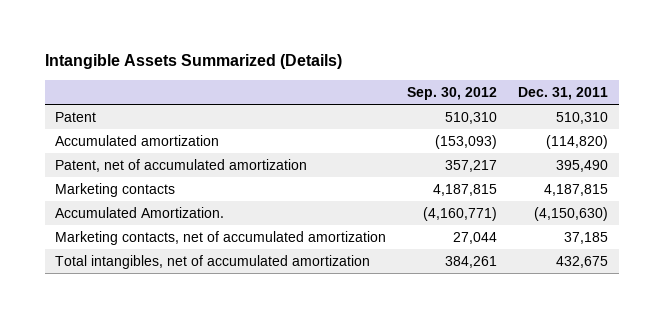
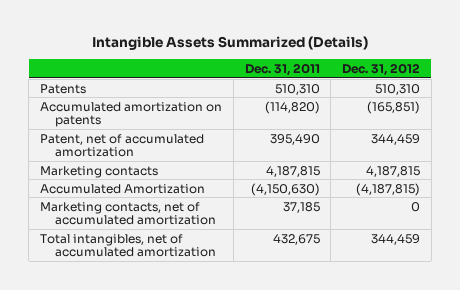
[407,86,498,100] Sep. 30, 2012 -> none
none -> [342,62,421,76] Dec. 31, 2012
[55,111,97,122] Patent -> [40,83,87,94] Patents
[55,134,220,146] Accumulated amortization -> [40,101,223,128] Accumulated amortization on patents
[55,206,225,218] Accumulated Amortization. -> [40,183,206,194] Accumulated Amortization

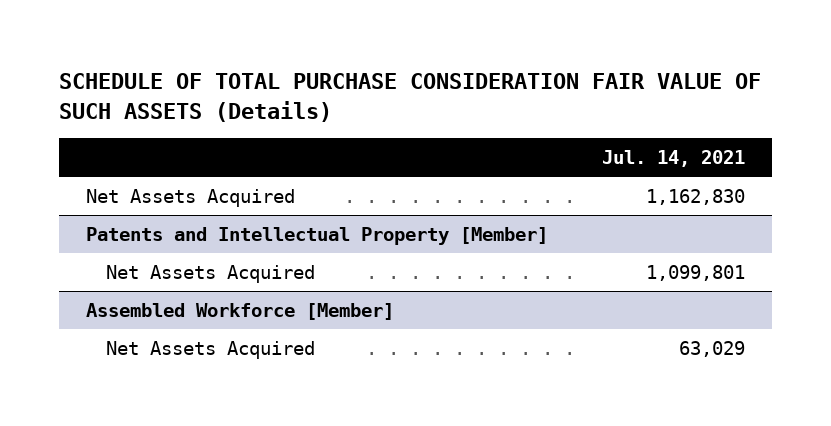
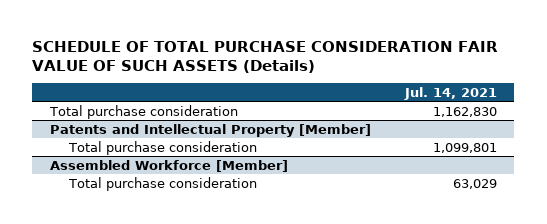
[86,189,296,208] Net Assets Acquired -> [48,104,238,119] Total purchase consideration
[106,265,316,284] Net Assets Acquired -> [68,140,258,155] Total purchase consideration
[106,341,316,360] Net Assets Acquired -> [68,176,258,191] Total purchase consideration

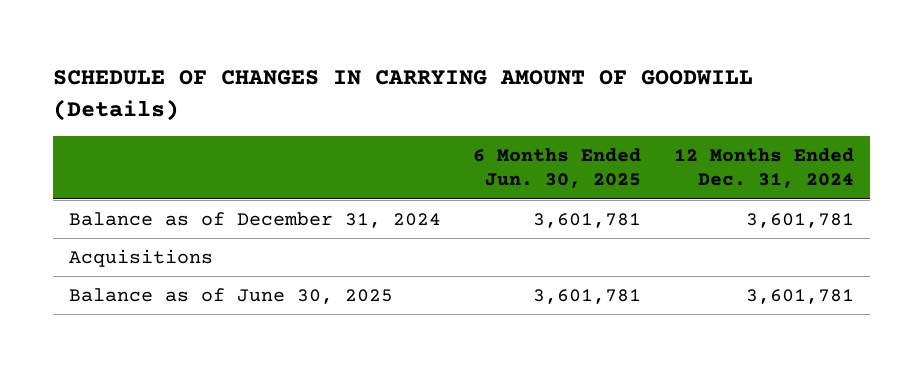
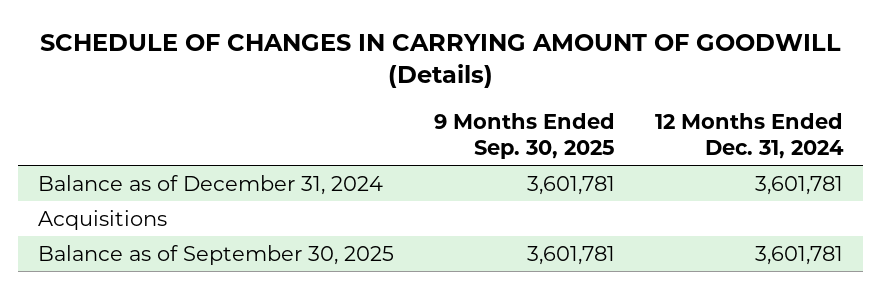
[473,147,642,189] 6 Months Ended Jun. 30, 2025 -> none
none -> [434,113,616,159] 9 Months Ended Sep. 30, 2025
[68,288,393,305] Balance as of June 30, 2025 -> [38,245,395,266] Balance as of September 30, 2025

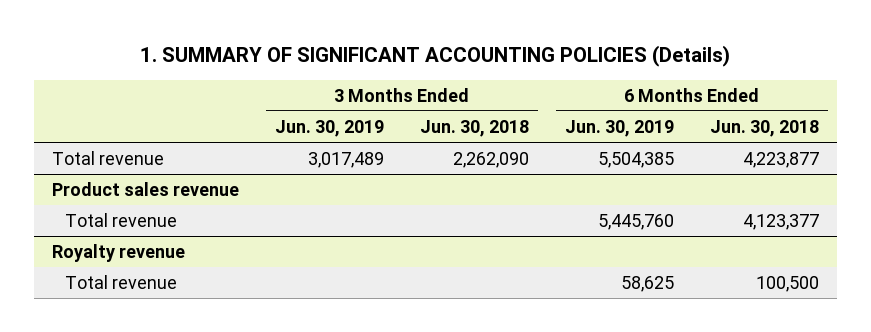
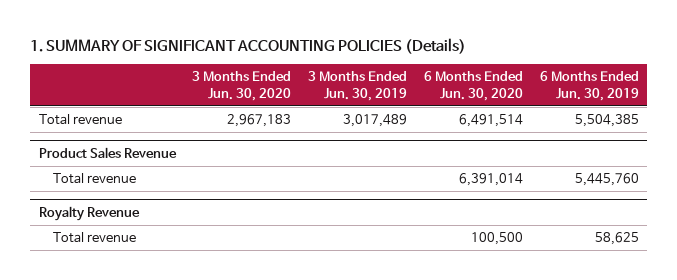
[419,119,529,137] Jun. 30, 2018 -> none
[710,119,820,137] Jun. 30, 2018 -> none
none -> [192,71,292,101] 3 Months Ended Jun. 30, 2020
none -> [423,71,523,101] 6 Months Ended Jun. 30, 2020
[51,182,239,197] Product sales revenue -> [38,146,177,158] Product Sales Revenue
[51,244,185,263] Royalty revenue -> [38,205,140,221] Royalty Revenue

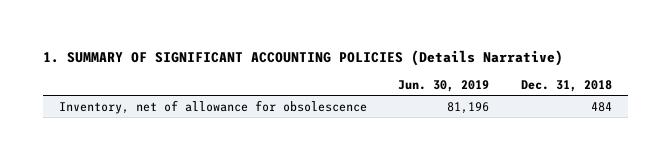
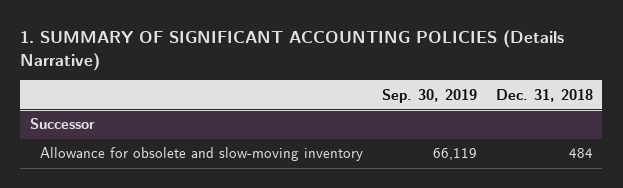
[398,80,490,93] Jun. 30, 2019 -> none
none -> [382,88,478,103] Sep. 30, 2019
none -> [29,118,95,130] Successor
[58,99,367,114] Inventory, net of allowance for obsolescence -> [40,147,364,162] Allowance for obsolete and slow-moving inventory

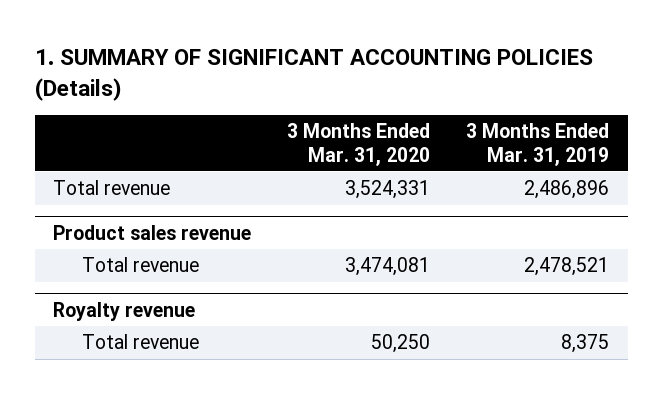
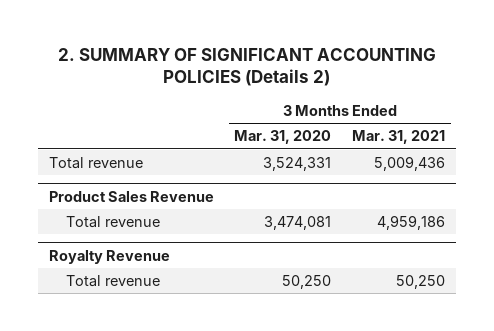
[34,49,593,101] 1. SUMMARY OF SIGNIFICANT ACCOUNTING POLICIES (Details) -> [57,47,436,87] 2. SUMMARY OF SIGNIFICANT ACCOUNTING POLICIES (Details 2)
[466,123,610,166] 3 Months Ended Mar. 31, 2019 -> none
none -> [352,130,446,145] Mar. 31, 2021
[52,224,251,240] Product sales revenue -> [48,190,214,202] Product Sales Revenue
[52,301,195,321] Royalty revenue -> [48,249,170,264] Royalty Revenue

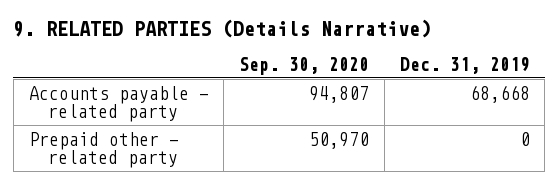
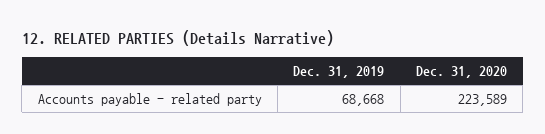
[13,18,432,38] 9. RELATED PARTIES (Details Narrative) -> [21,30,334,47] 12. RELATED PARTIES (Details Narrative)
[239,56,370,75] Sep. 30, 2020 -> none
none -> [415,66,507,79] Dec. 31, 2020
[28,131,179,168] Prepaid other - related party -> none

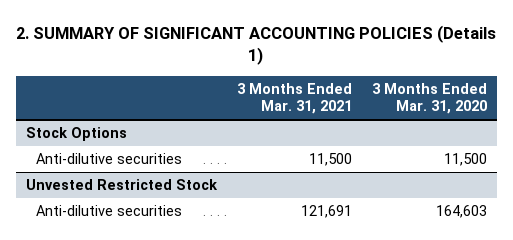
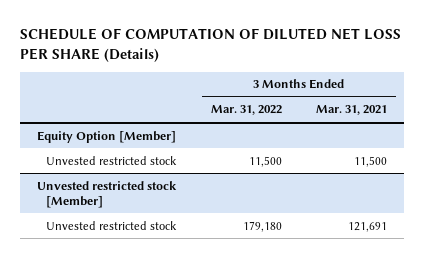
[16,24,497,66] 2. SUMMARY OF SIGNIFICANT ACCOUNTING POLICIES (Details 1) -> [19,28,401,62] SCHEDULE OF COMPUTATION OF DILUTED NET LOSS PER SHARE (Details)
[371,83,487,114] 3 Months Ended Mar. 31, 2020 -> none
none -> [210,105,282,116] Mar. 31, 2022
[26,127,128,142] Stock Options -> [36,130,176,143] Equity Option [Member]
[36,153,183,165] Anti-dilutive securities -> [45,155,177,165] Unvested restricted stock
[26,179,219,191] Unvested Restricted Stock -> [36,180,177,208] Unvested restricted stock [Member]
[36,205,183,217] Anti-dilutive securities -> [45,220,177,230] Unvested restricted stock

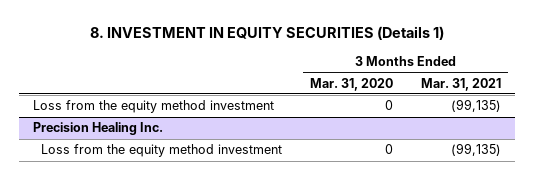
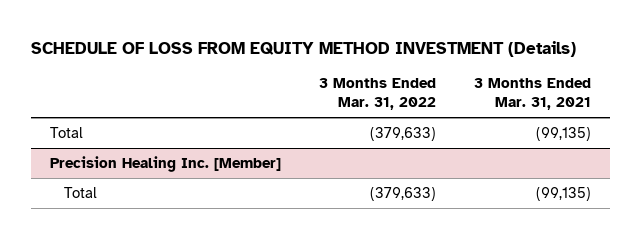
[90,26,445,41] 8. INVESTMENT IN EQUITY SECURITIES (Details 1) -> [30,40,576,57] SCHEDULE OF LOSS FROM EQUITY METHOD INVESTMENT (Details)
[310,77,394,91] Mar. 31, 2020 -> none
none -> [319,78,437,111] 3 Months Ended Mar. 31, 2022
[32,100,274,114] Loss from the equity method investment -> [49,126,83,138] Total
[32,122,163,136] Precision Healing Inc. -> [49,155,281,172] Precision Healing Inc. [Member]
[41,144,283,158] Loss from the equity method investment -> [64,186,98,198] Total

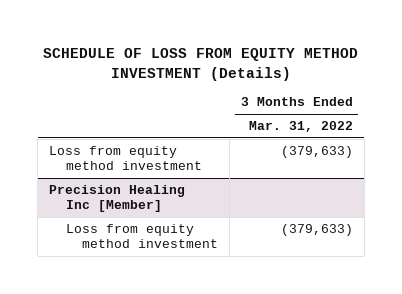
[474,78,592,111] 3 Months Ended Mar. 31, 2021 -> none
[49,126,83,138] Total -> [49,146,202,170] Loss from equity method investment
[49,155,281,172] Precision Healing Inc. [Member] -> [49,185,186,212] Precision Healing Inc [Member]
[64,186,98,198] Total -> [65,224,218,248] Loss from equity method investment

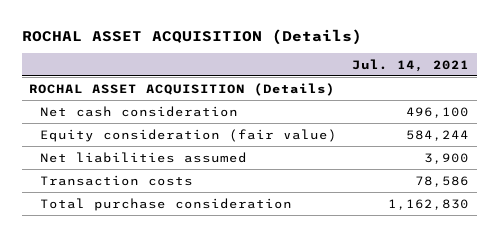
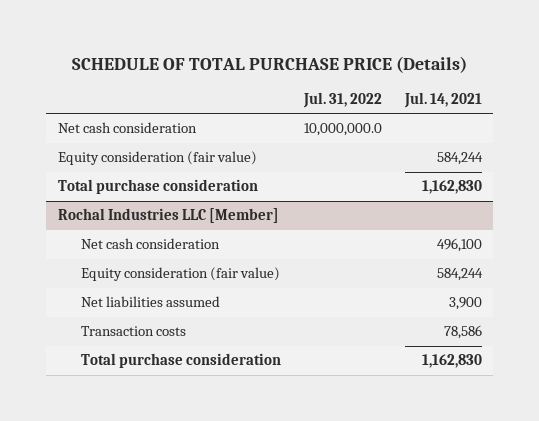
[21,28,362,45] ROCHAL ASSET ACQUISITION (Details) -> [71,55,467,73] SCHEDULE OF TOTAL PURCHASE PRICE (Details)
none -> [302,92,382,109] Jul. 31, 2022
[29,82,336,96] ROCHAL ASSET ACQUISITION (Details) -> none
none -> [57,122,197,134] Net cash consideration
none -> [57,151,257,166] Equity consideration (fair value)
none -> [57,179,258,195] Total purchase consideration
none -> [57,208,279,224] Rochal Industries LLC [Member]

